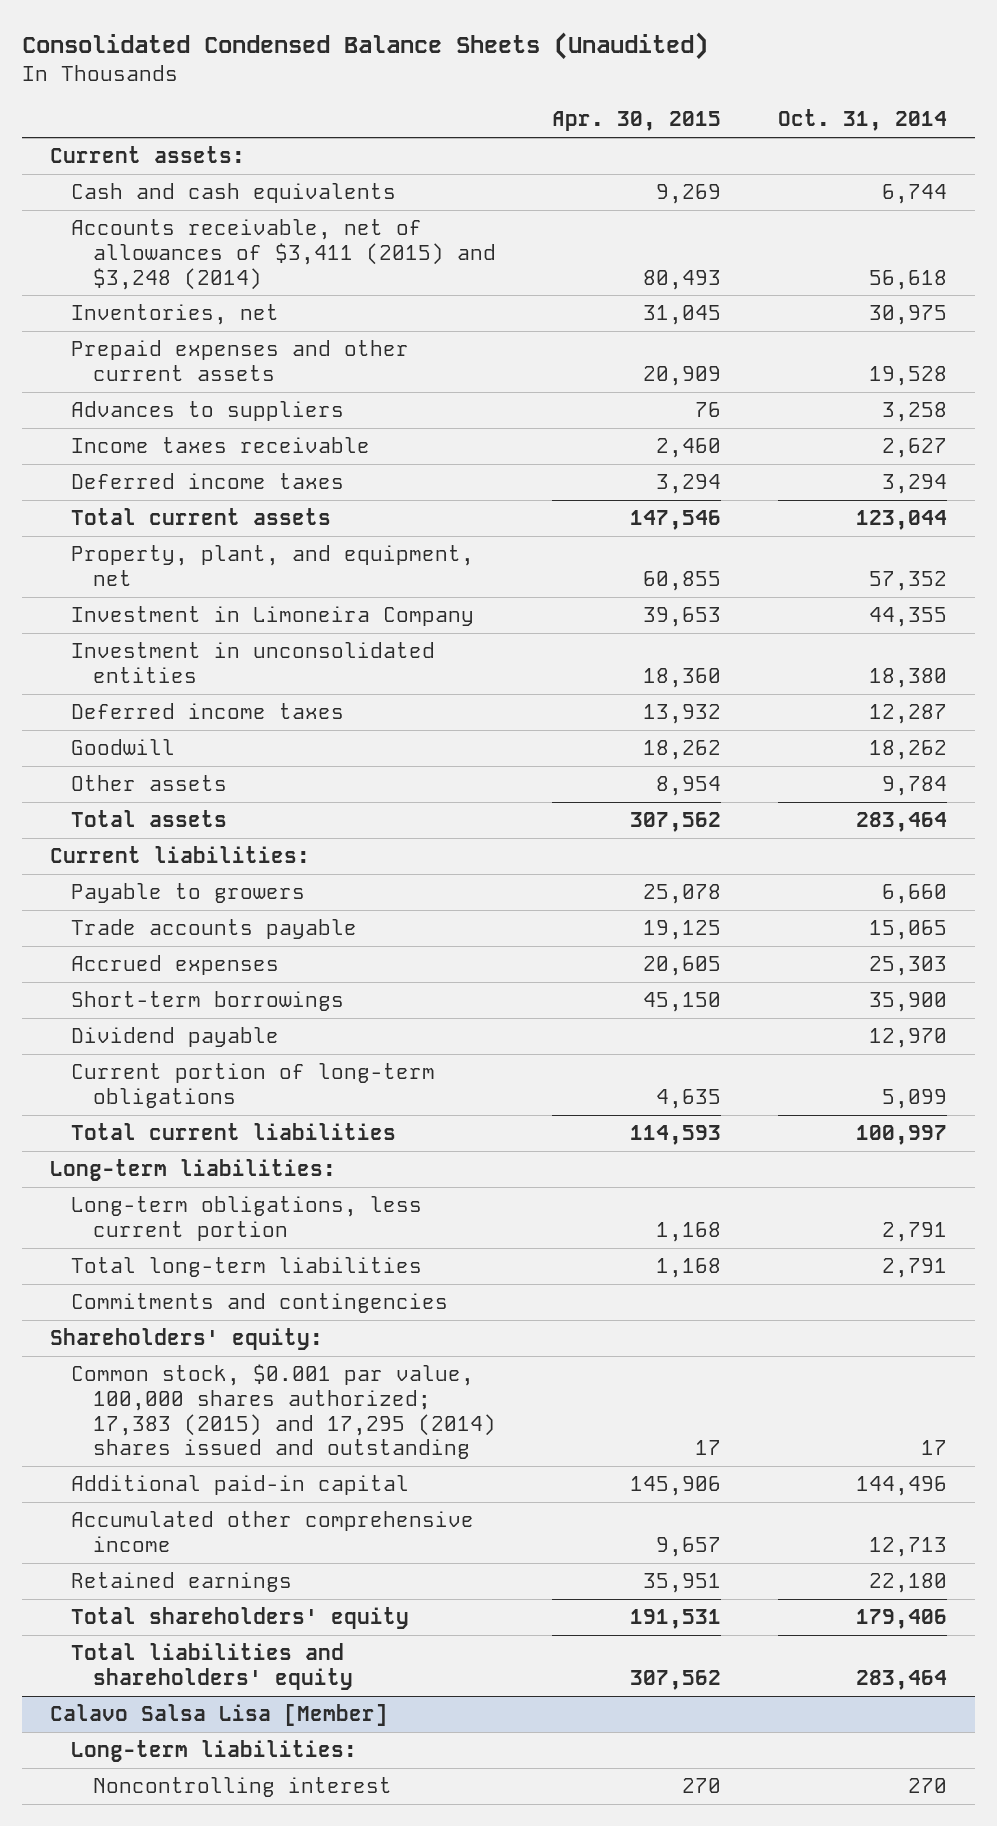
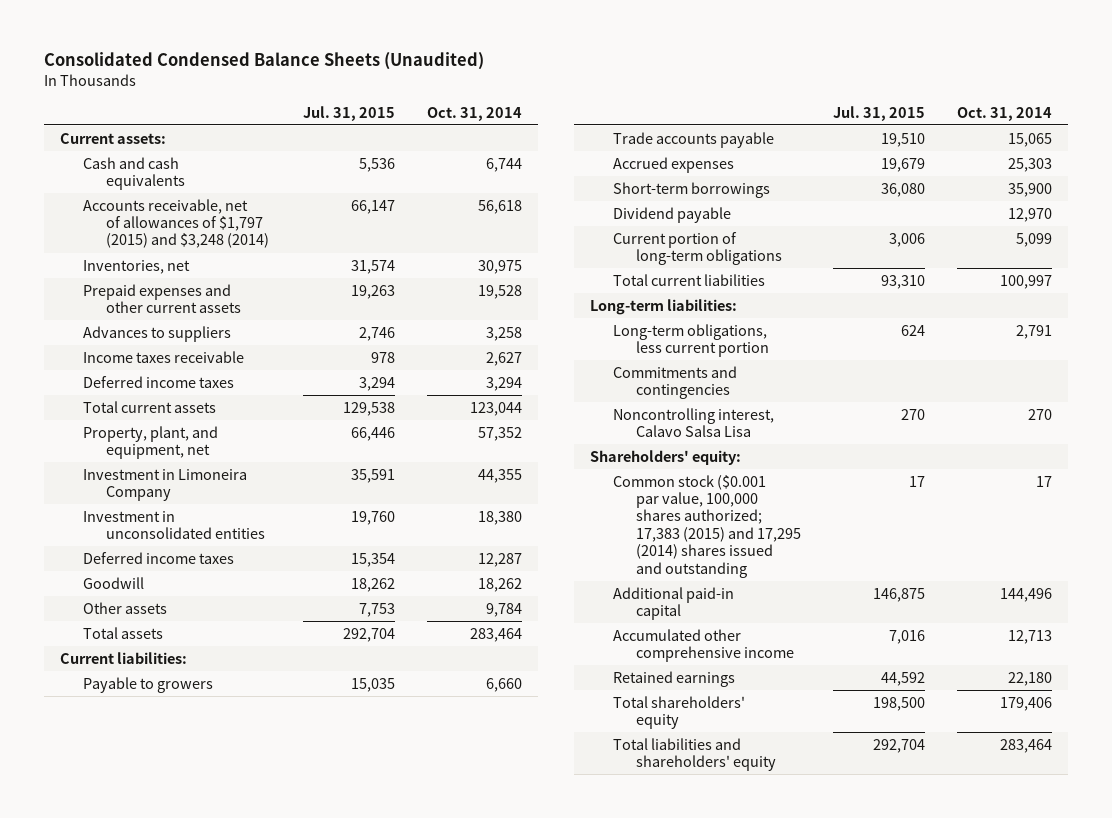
[552,111,722,132] Apr. 30, 2015 -> none
none -> [302,105,395,121] Jul. 31, 2015
[71,219,496,290] Accounts receivable, net of allowances of $3,411 (2015) and $3,248 (2014) -> [82,198,269,249] Accounts receivable, net of allowances of $1,797 (2015) and $3,248 (2014)
[71,1257,423,1278] Total long-term liabilities -> none
none -> [612,407,774,438] Noncontrolling interest, Calavo Salsa Lisa
[71,1364,496,1460] Common stock, $0.001 par value, 100,000 shares authorized; 17,383 (2015) and 17,295 (2014) shares issued and outstanding -> [612,474,801,578] Common stock ($0.001 par value, 100,000 shares authorized; 17,383 (2015) and 17,295 (2014) shares issued and outstanding
[49,1704,388,1727] Calavo Salsa Lisa [Member] -> none
[71,1740,358,1763] Long-term liabilities: -> none
[92,1777,392,1798] Noncontrolling interest -> none

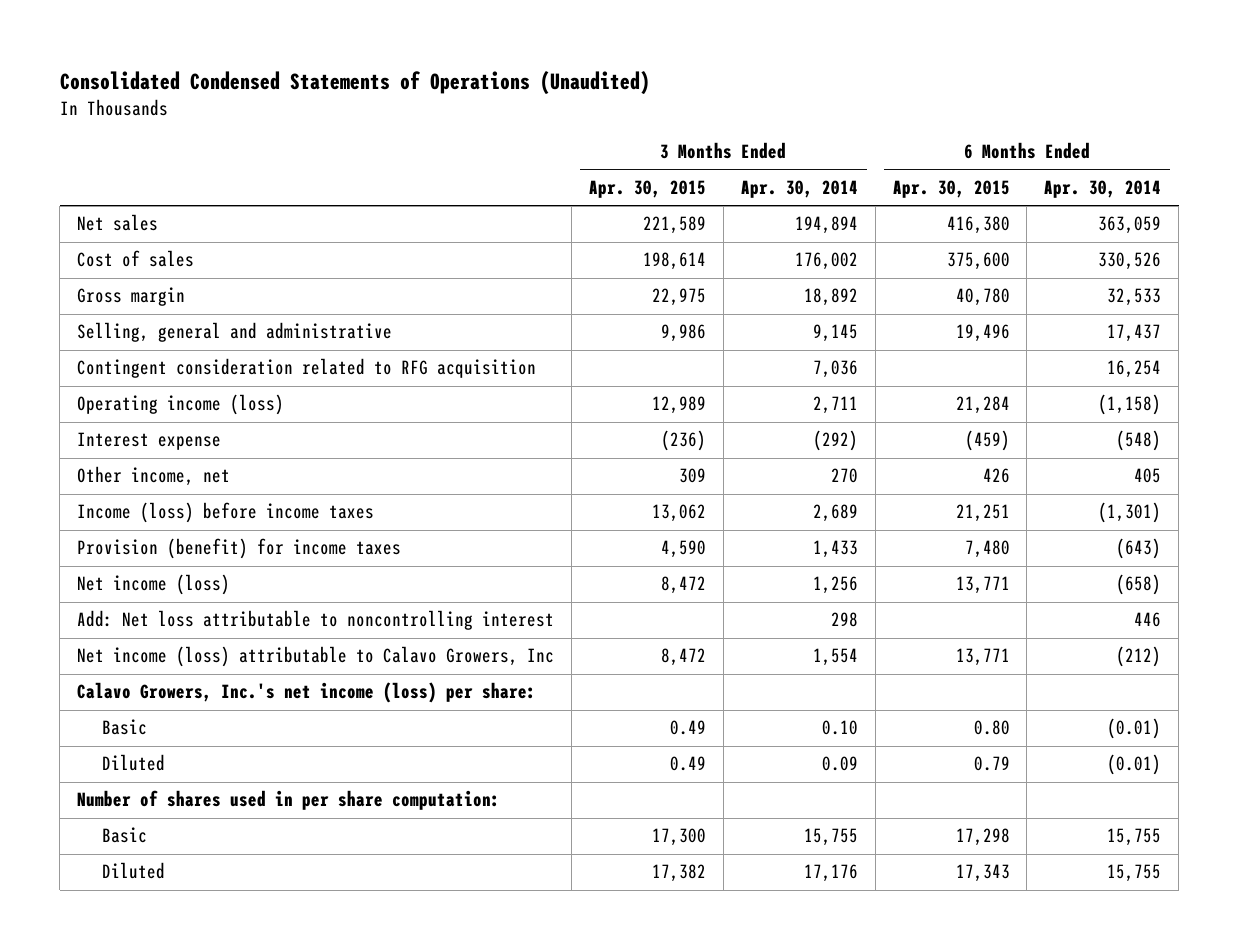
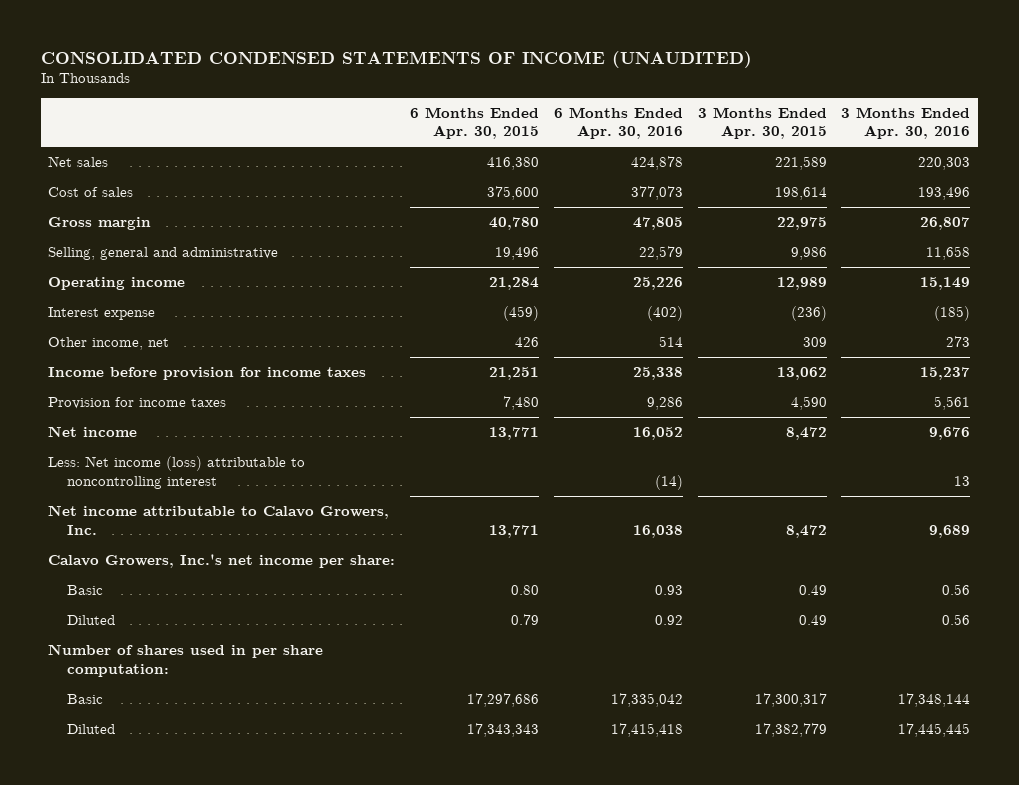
[59,71,650,96] Consolidated Condensed Statements of Operations (Unaudited) -> [41,50,753,68] CONSOLIDATED CONDENSED STATEMENTS OF INCOME (UNAUDITED)
[740,180,858,199] Apr. 30, 2014 -> none
[1044,180,1162,199] Apr. 30, 2014 -> none
none -> [553,106,683,140] 6 Months Ended Apr. 30, 2016
none -> [841,106,971,140] 3 Months Ended Apr. 30, 2016
[77,358,537,379] Contingent consideration related to RFG acquisition -> none
[77,394,285,416] Operating income (loss) -> [48,277,186,291] Operating income
[77,502,375,524] Income (loss) before income taxes -> [48,367,367,381] Income before provision for income taxes
[77,538,402,560] Provision (benefit) for income taxes -> [48,397,227,410] Provision for income taxes
[77,574,231,596] Net income (loss) -> [48,426,138,438] Net income
[77,610,555,631] Add: Net loss attributable to noncontrolling interest -> [48,456,306,489] Less: Net income (loss) attributable to noncontrolling interest
[77,646,555,668] Net income (loss) attributable to Calavo Growers, Inc -> [48,505,390,535] Net income attributable to Calavo Growers, Inc.
[77,682,537,704] Calavo Growers, Inc.'s net income (loss) per share: -> [48,554,396,569] Calavo Growers, Inc.'s net income per share:
[652,828,707,847] 17,300 -> [754,693,827,708] 17,300,317
[955,828,1010,847] 17,298 -> [467,693,540,708] 17,297,686
[652,864,707,883] 17,382 -> [754,723,827,738] 17,382,779
[955,864,1010,883] 17,343 -> [467,723,540,738] 17,343,343

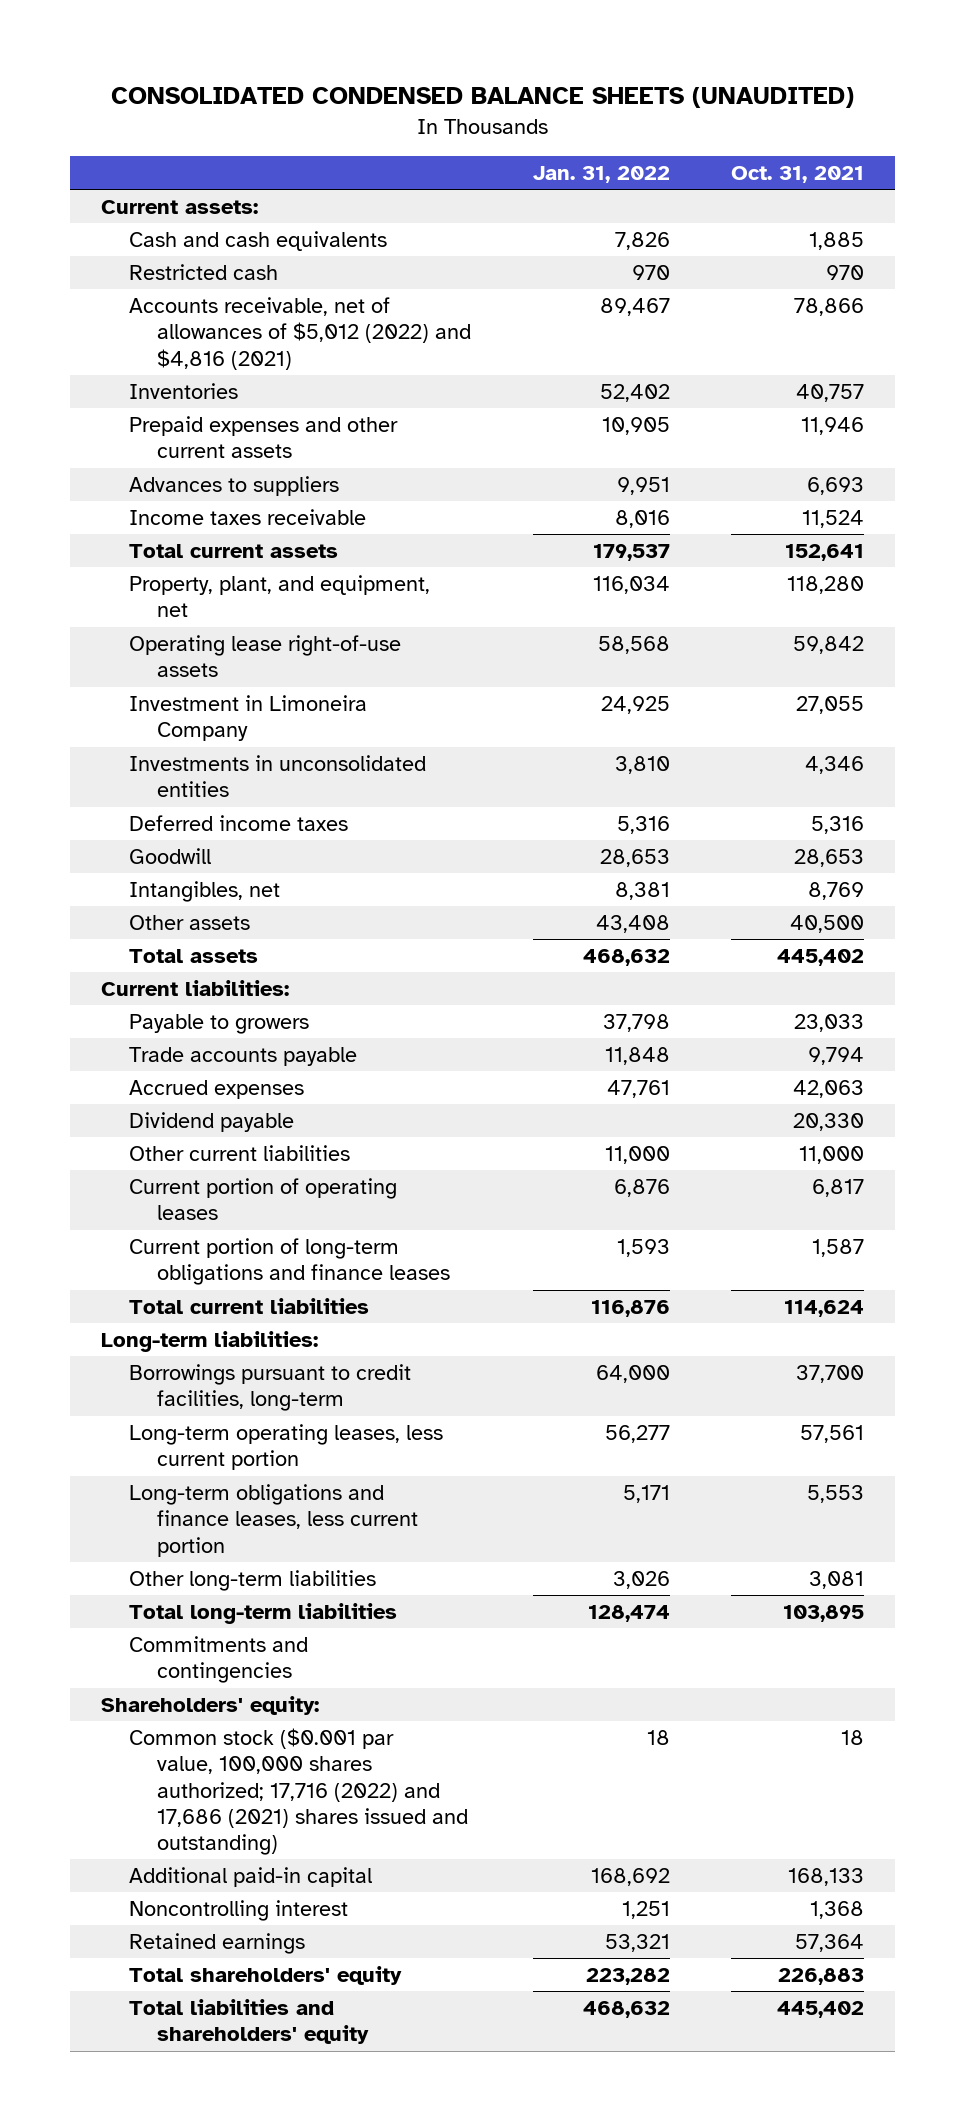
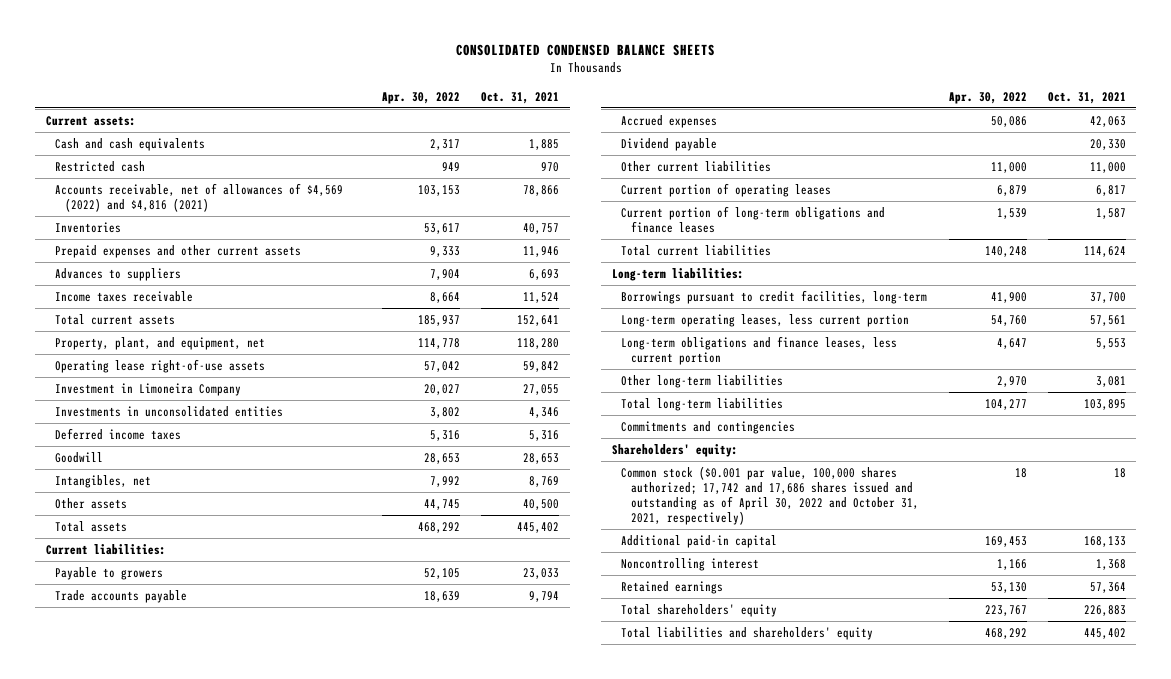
[110,87,854,109] CONSOLIDATED CONDENSED BALANCE SHEETS (UNAUDITED) -> [455,43,715,56] CONSOLIDATED CONDENSED BALANCE SHEETS
[532,165,670,183] Jan. 31, 2022 -> none
none -> [382,91,461,104] Apr. 30, 2022
[129,297,472,370] Accounts receivable, net of allowances of $5,012 (2022) and $4,816 (2021) -> [55,183,344,212] Accounts receivable, net of allowances of $4,569 (2022) and $4,816 (2021)
[129,1728,469,1856] Common stock ($0.001 par value, 100,000 shares authorized; 17,716 (2022) and 17,686 (2021) shares issued and outstanding) -> [621,466,920,525] Common stock ($0.001 par value, 100,000 shares authorized; 17,742 and 17,686 shares issued and outstanding as of April 30, 2022 and October 31, 2021, respectively)

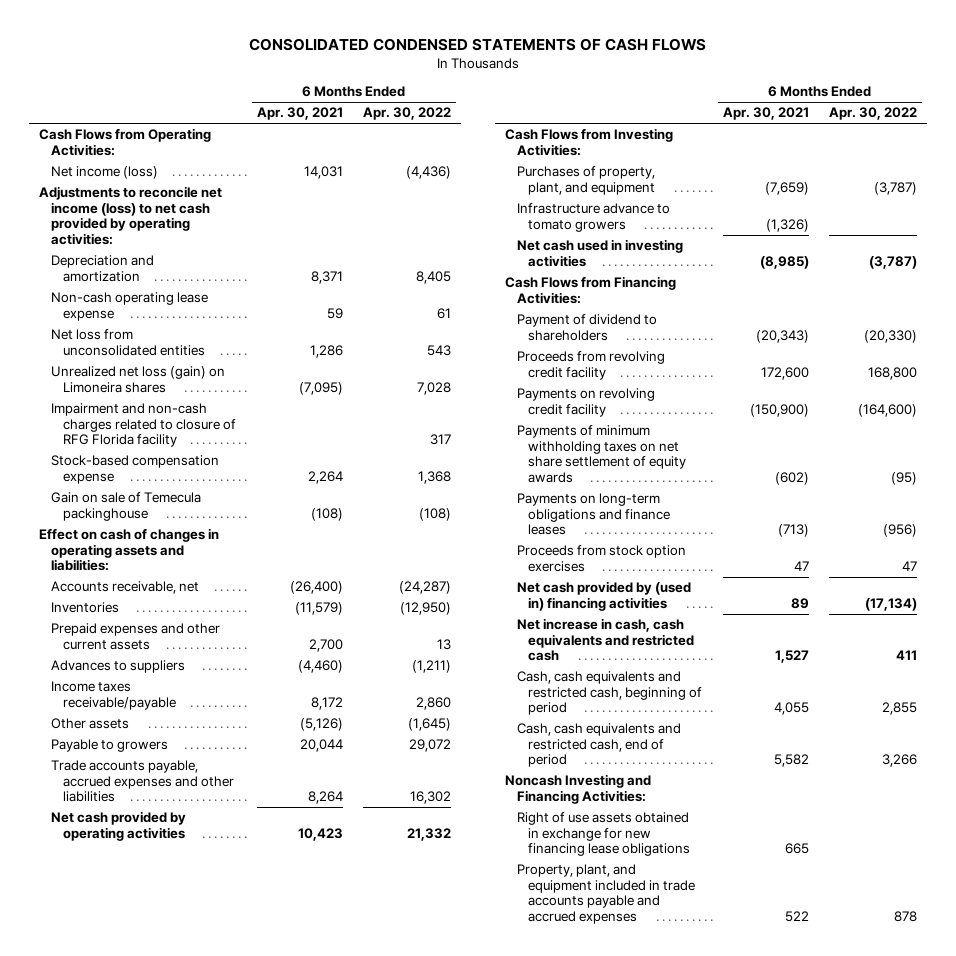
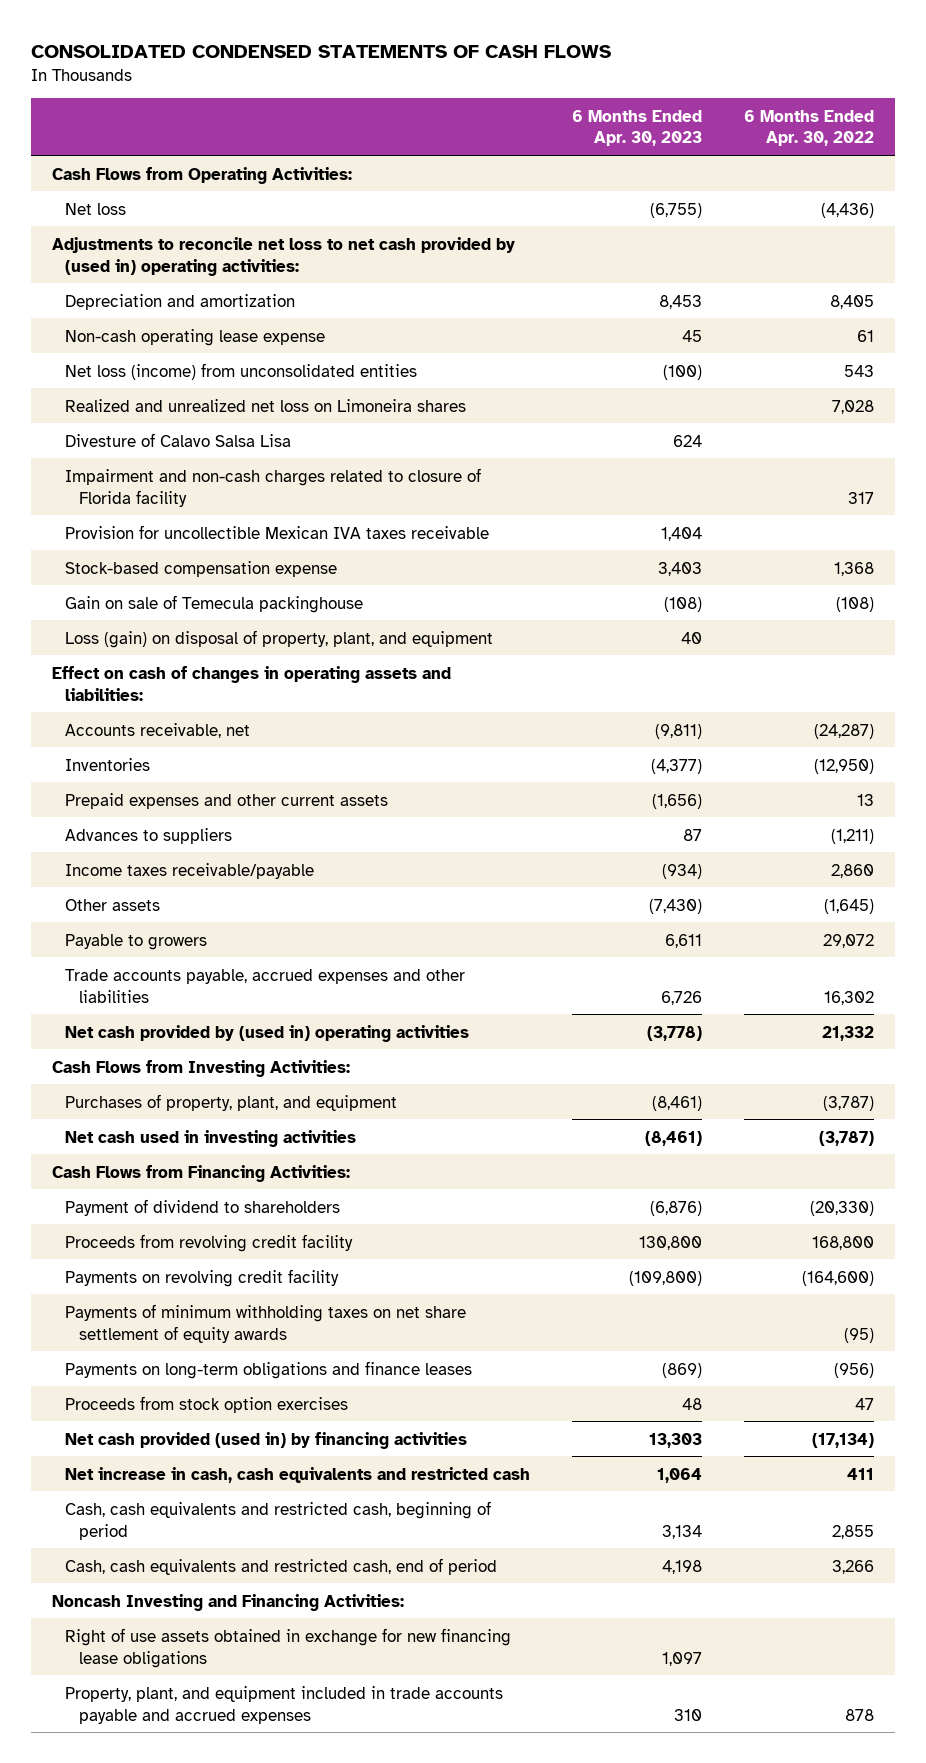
[256,107,343,121] Apr. 30, 2021 -> none
none -> [572,109,703,147] 6 Months Ended Apr. 30, 2023
[50,166,158,180] Net income (loss) -> [65,202,127,215] Net loss
[39,186,223,246] Adjustments to reconcile net income (loss) to net cash provided by operating activities: -> [51,236,515,276] Adjustments to reconcile net loss to net cash provided by (used in) operating activities:
[50,329,205,356] Net loss from unconsolidated entities -> [65,362,418,380] Net loss (income) from unconsolidated entities
[50,366,225,393] Unrealized net loss (gain) on Limoneira shares -> [65,398,467,412] Realized and unrealized net loss on Limoneira shares
none -> [65,432,292,447] Divesture of Calavo Salsa Lisa
[50,403,236,448] Impairment and non-cash charges related to closure of RFG Florida facility -> [65,467,482,507] Impairment and non-cash charges related to closure of Florida facility
none -> [65,524,490,539] Provision for uncollectible Mexican IVA taxes receivable
none -> [65,629,494,648] Loss (gain) on disposal of property, plant, and equipment
[50,811,186,841] Net cash provided by operating activities -> [65,1024,470,1042] Net cash provided by (used in) operating activities
[516,203,670,232] Infrastructure advance to tomato growers -> none
[516,581,691,611] Net cash provided by (used in) financing activities -> [65,1431,468,1449] Net cash provided (used in) by financing activities

